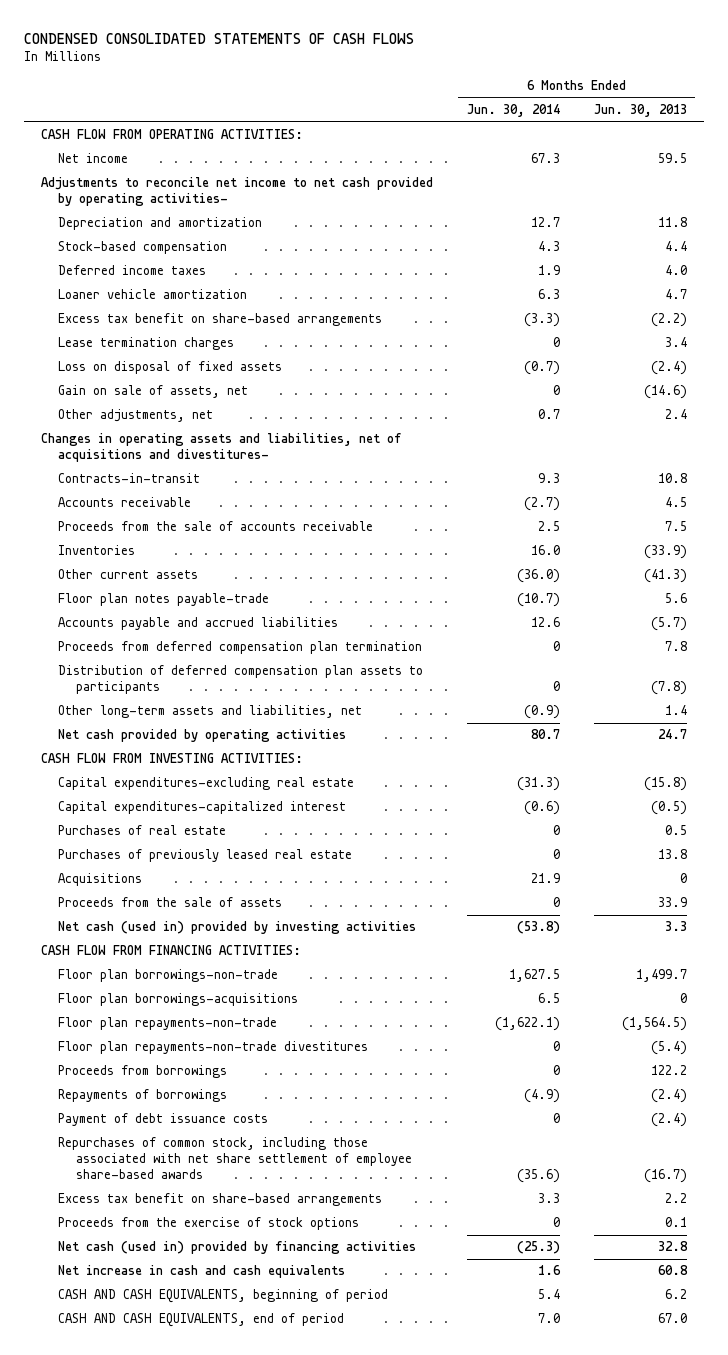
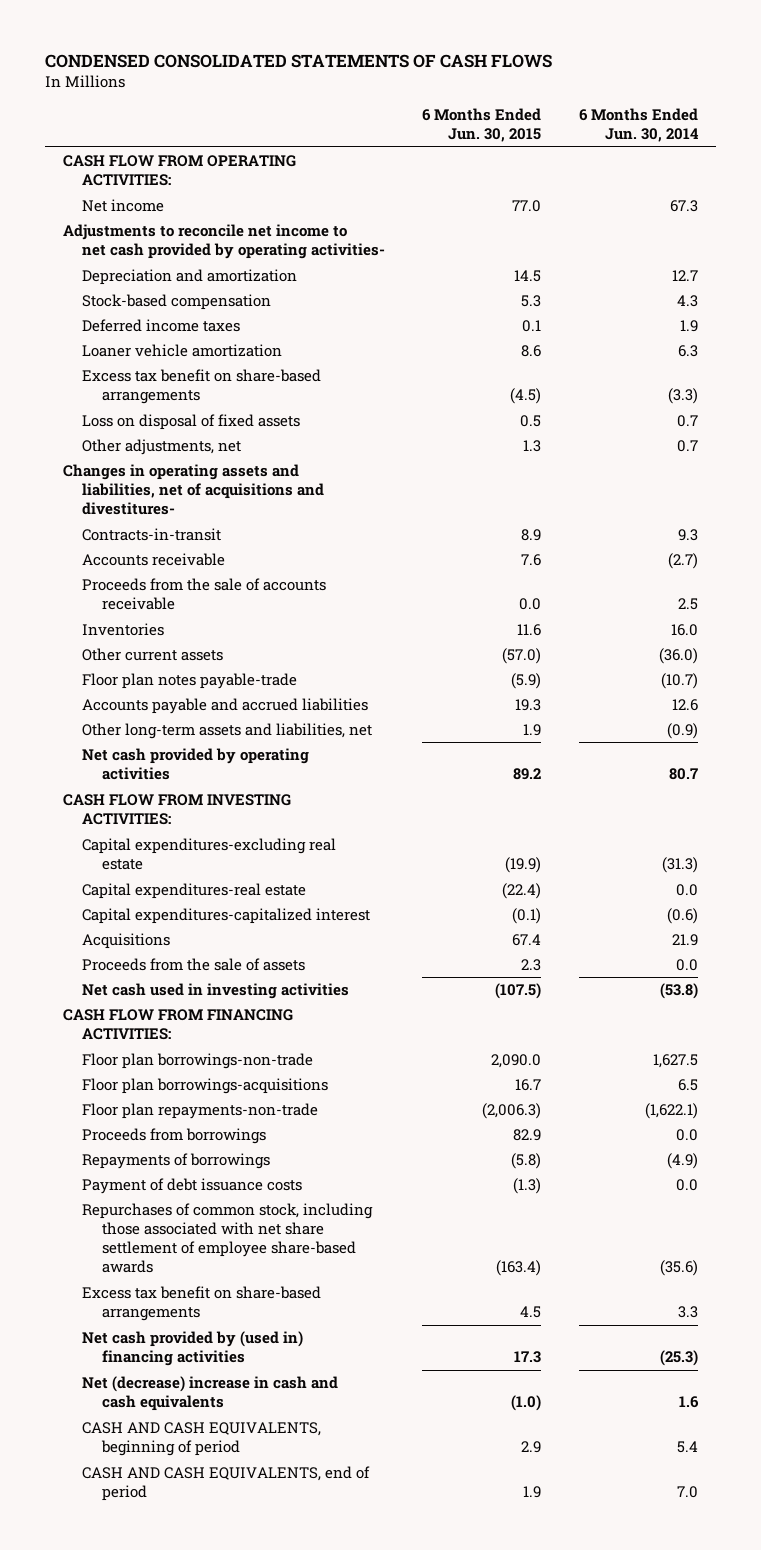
[593,104,687,118] Jun. 30, 2013 -> none
none -> [422,108,542,143] 6 Months Ended Jun. 30, 2015
[58,337,235,351] Lease termination charges -> none
[58,385,249,399] Gain on sale of assets, net -> none
[523,361,560,376] (0.7) -> [676,415,698,428] 0.7
[58,641,423,655] Proceeds from deferred compensation plan termination -> none
[58,665,424,695] Distribution of deferred compensation plan assets to participants -> none
none -> [82,883,307,900] Capital expenditures-real estate
[58,825,227,836] Purchases of real estate -> none
[58,849,353,863] Purchases of previously leased real estate -> none
[552,897,560,908] 0 -> [675,959,698,972] 0.0
[58,921,417,935] Net cash (used in) provided by investing activities -> [82,983,350,1000] Net cash used in investing activities
[58,1041,369,1055] Floor plan repayments-non-trade divestitures -> none
[552,1065,560,1076] 0 -> [675,1129,698,1142] 0.0
[552,1113,560,1124] 0 -> [675,1179,698,1192] 0.0
[58,1217,360,1231] Proceeds from the exercise of stock options -> none
[58,1241,417,1255] Net cash (used in) provided by financing activities -> [82,1331,304,1367] Net cash provided by (used in) financing activities
[58,1265,346,1279] Net increase in cash and cash equivalents -> [82,1376,339,1412] Net (decrease) increase in cash and cash equivalents

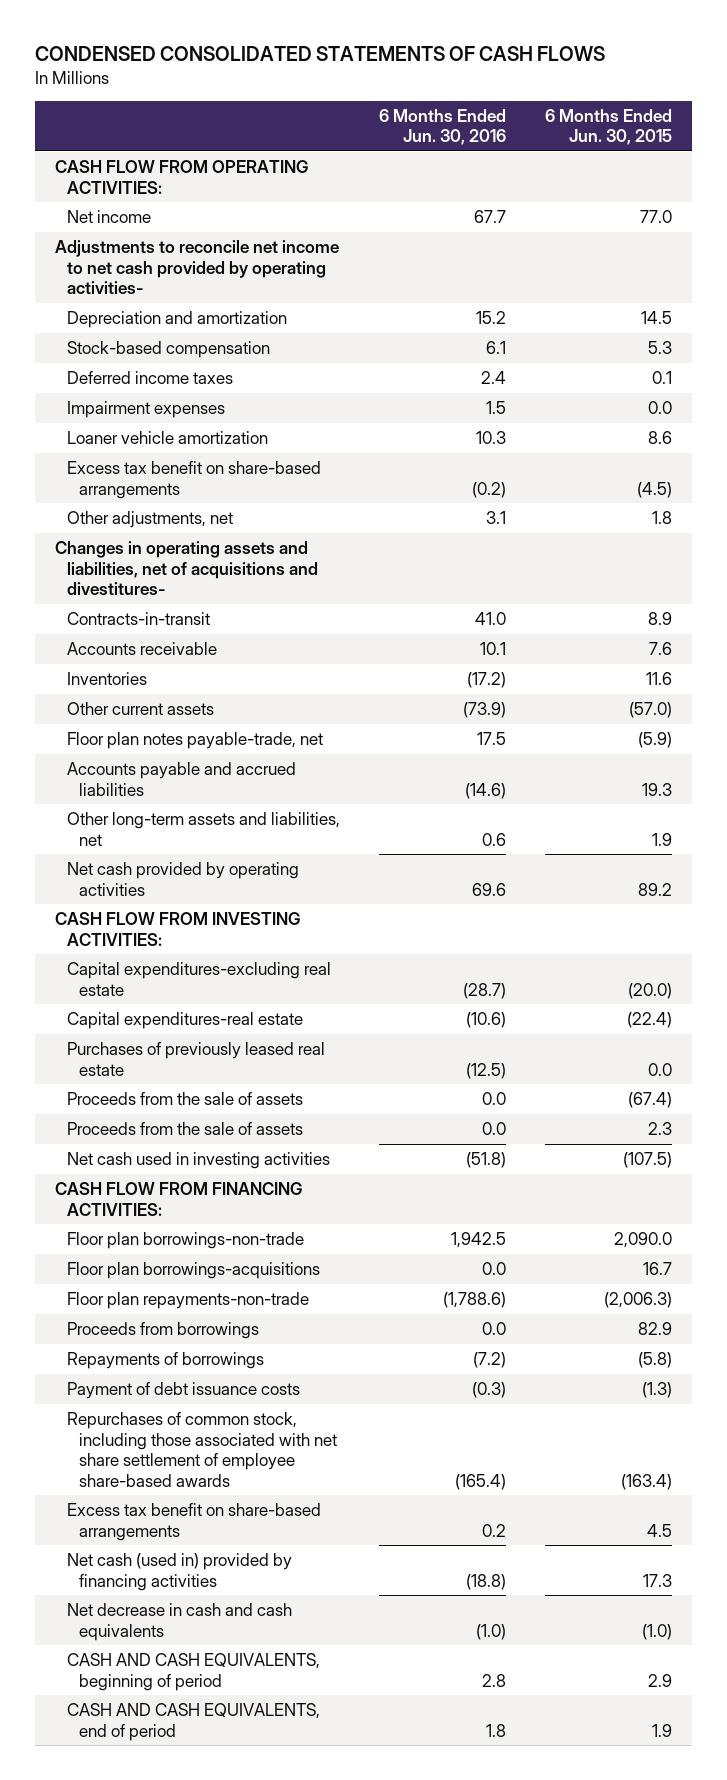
[578,108,699,143] 6 Months Ended Jun. 30, 2014 -> none
none -> [378,108,506,146] 6 Months Ended Jun. 30, 2016
none -> [66,400,225,418] Impairment expenses
[82,414,301,431] Loss on disposal of fixed assets -> none
[523,440,542,453] 1.3 -> [652,510,673,524] 1.8
[82,578,327,611] Proceeds from the sale of accounts receivable -> none
[82,673,298,690] Floor plan notes payable-trade -> [66,731,323,749] Floor plan notes payable-trade, net
[505,857,542,874] (19.9) -> [628,982,673,999] (20.0)
[82,908,371,925] Capital expenditures-capitalized interest -> none
[82,933,171,950] Acquisitions -> none
none -> [66,1041,325,1076] Purchases of previously leased real estate
none -> [66,1091,303,1105] Proceeds from the sale of assets
[82,1331,304,1367] Net cash provided by (used in) financing activities -> [66,1552,292,1591] Net cash (used in) provided by financing activities
[82,1376,339,1412] Net (decrease) increase in cash and cash equivalents -> [66,1602,292,1641] Net decrease in cash and cash equivalents

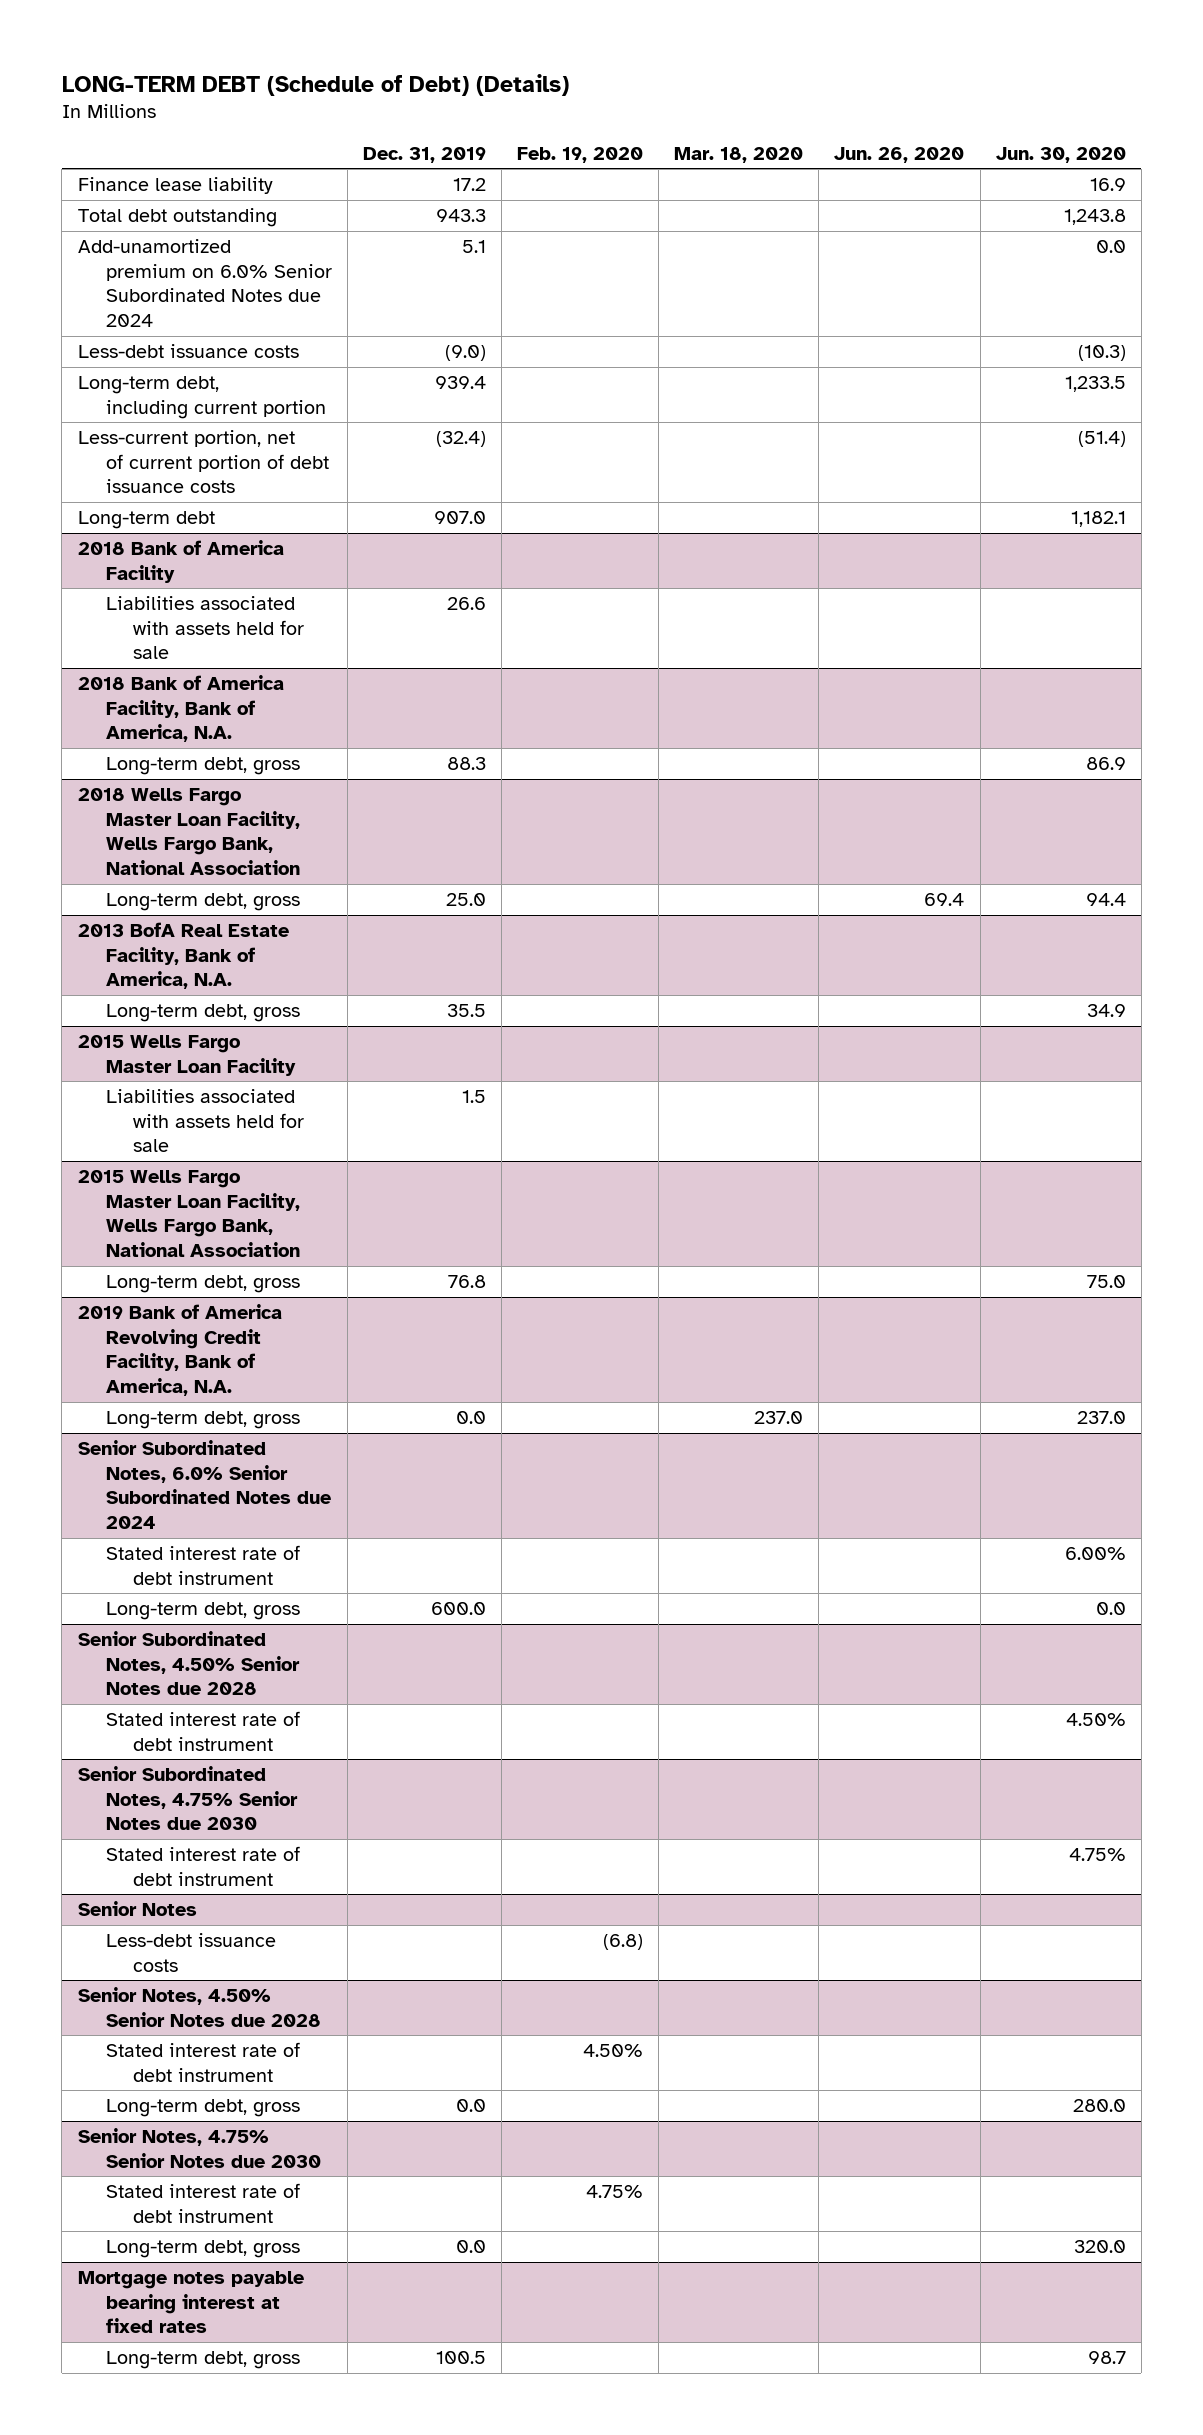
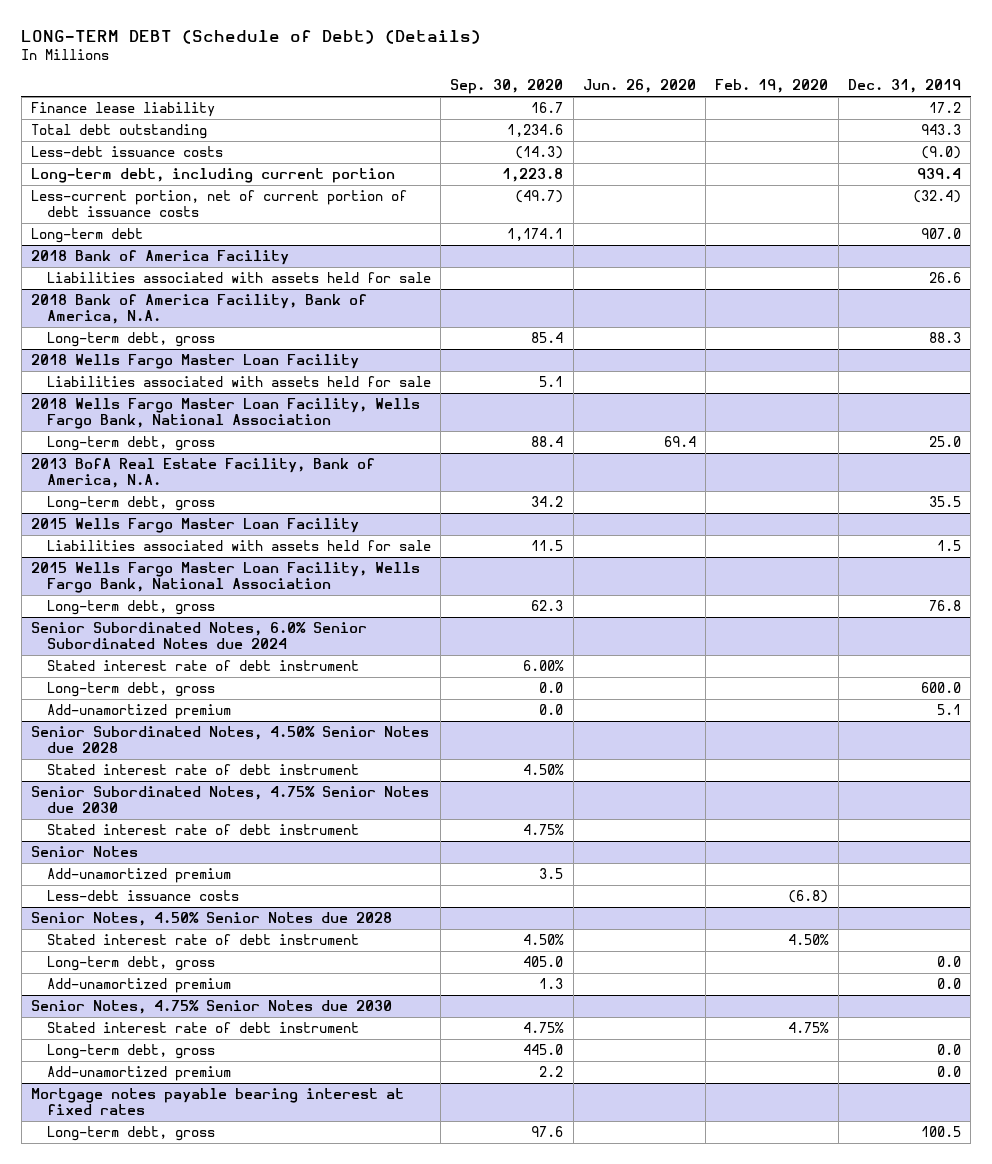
[674,146,804,163] Mar. 18, 2020 -> none
[995,146,1126,163] Jun. 30, 2020 -> none
none -> [450,79,564,95] Sep. 30, 2020
[77,238,332,327] Add-unamortized premium on 6.0% Senior Subordinated Notes due 2024 -> none
none -> [31,354,360,370] 2018 Wells Fargo Master Loan Facility
none -> [46,376,431,388] Liabilities associated with assets held for sale
[77,1303,282,1396] 2019 Bank of America Revolving Credit Facility, Bank of America, N.A. -> none
[105,1410,300,1429] Long-term debt, gross -> none
none -> [46,704,231,720] Add-unamortized premium
none -> [46,868,231,884] Add-unamortized premium
none -> [46,978,231,994] Add-unamortized premium
none -> [46,1066,231,1082] Add-unamortized premium

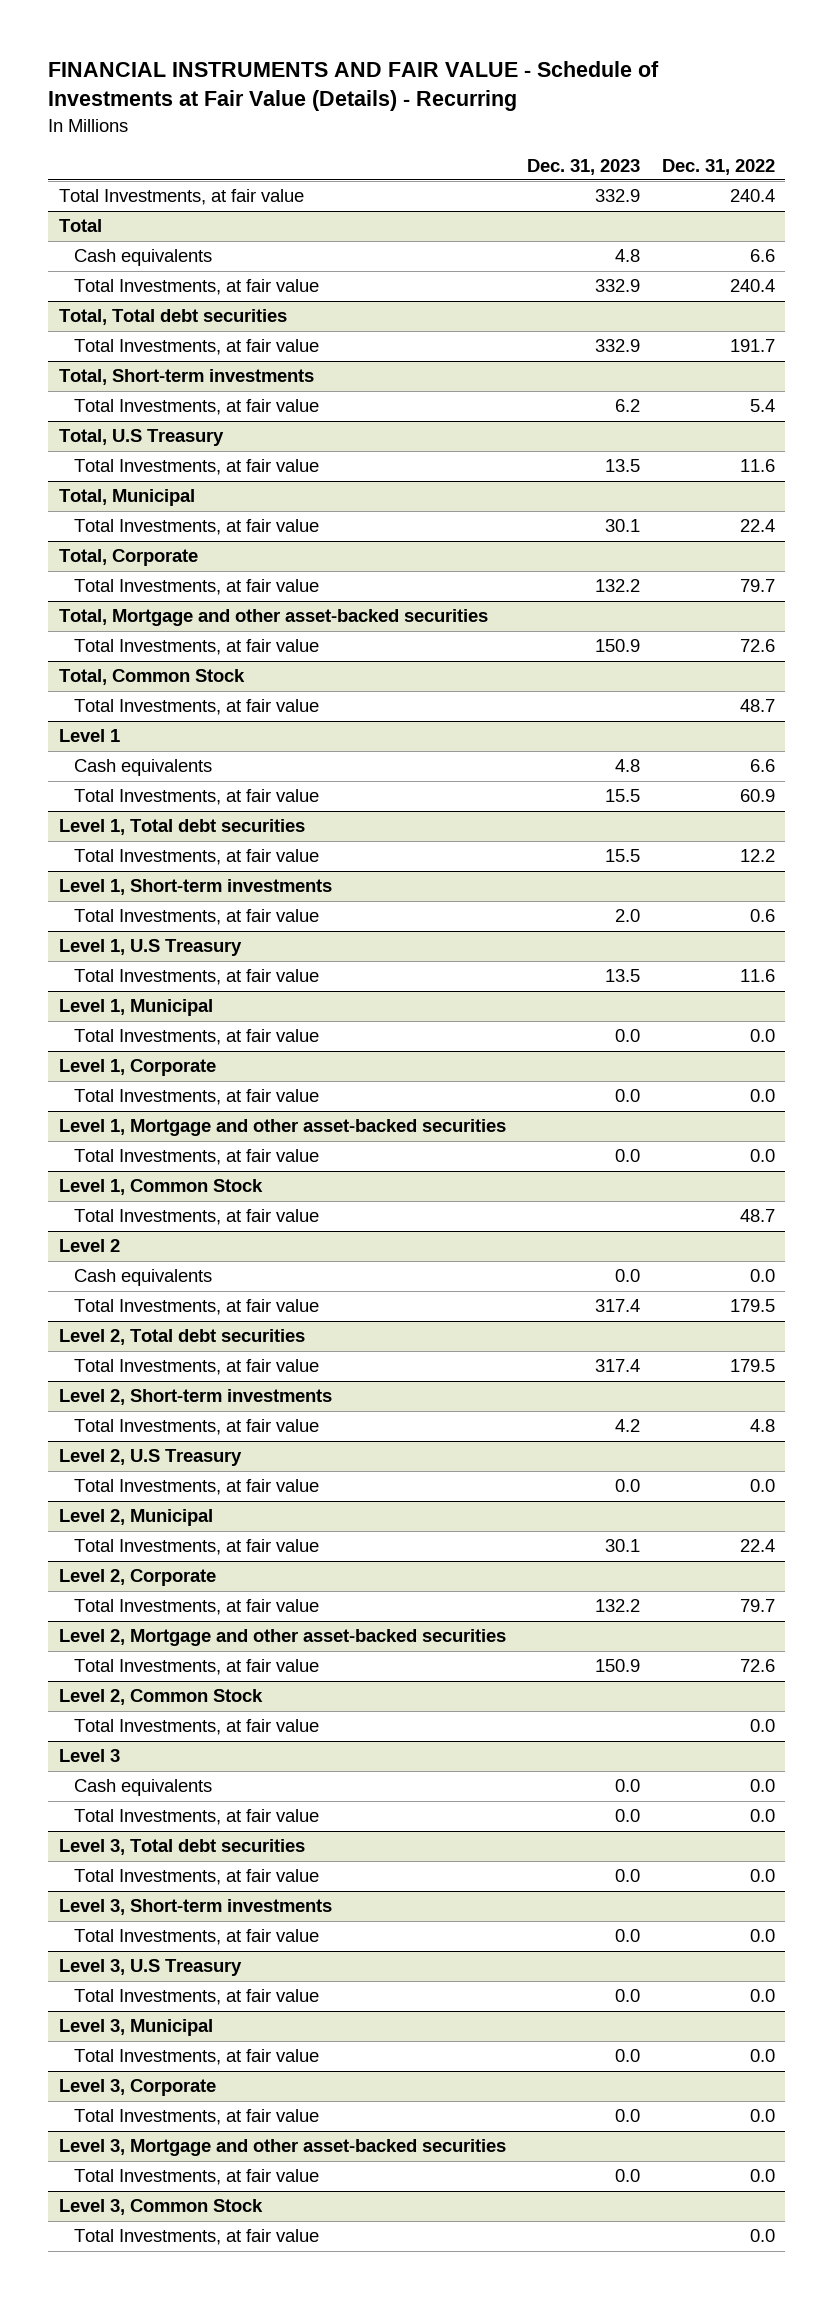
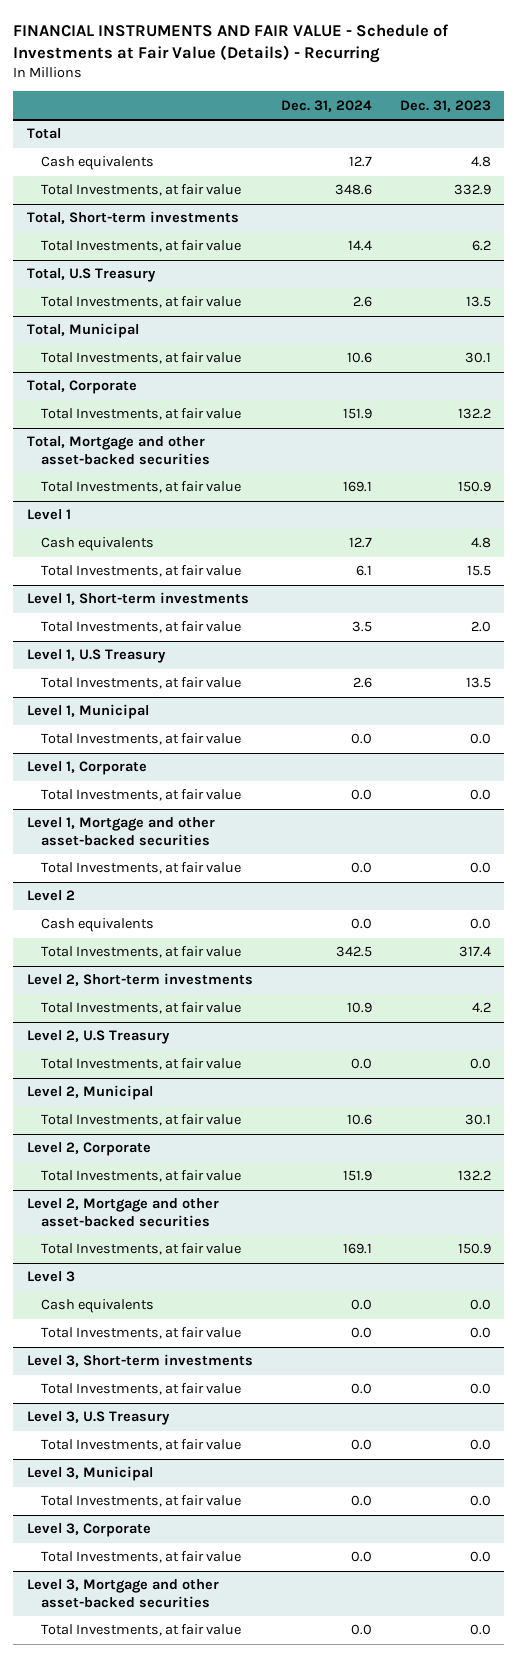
[661,158,775,175] Dec. 31, 2022 -> none
none -> [280,99,372,112] Dec. 31, 2024
[58,189,304,206] Total Investments, at fair value -> none
[58,309,287,326] Total, Total debt securities -> none
[74,339,320,356] Total Investments, at fair value -> none
[58,669,245,686] Total, Common Stock -> none
[74,699,320,716] Total Investments, at fair value -> none
[58,819,305,836] Level 1, Total debt securities -> none
[74,849,320,866] Total Investments, at fair value -> none
[58,1179,263,1196] Level 1, Common Stock -> none
[74,1209,320,1226] Total Investments, at fair value -> none
[58,1329,305,1346] Level 2, Total debt securities -> none
[74,1359,320,1376] Total Investments, at fair value -> none
[58,1689,263,1706] Level 2, Common Stock -> none
[74,1719,320,1736] Total Investments, at fair value -> none
[58,1839,305,1856] Level 3, Total debt securities -> none
[74,1869,320,1886] Total Investments, at fair value -> none
[58,2199,263,2216] Level 3, Common Stock -> none
[74,2229,320,2246] Total Investments, at fair value -> none

